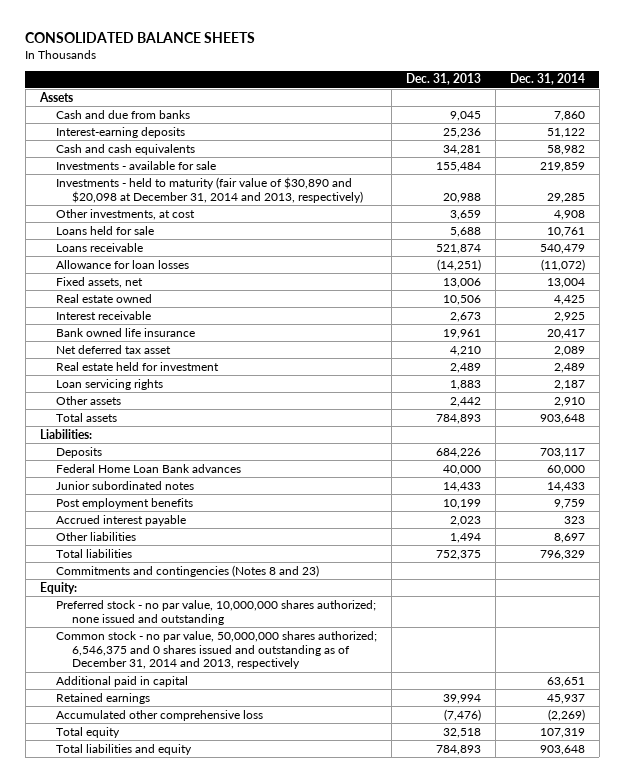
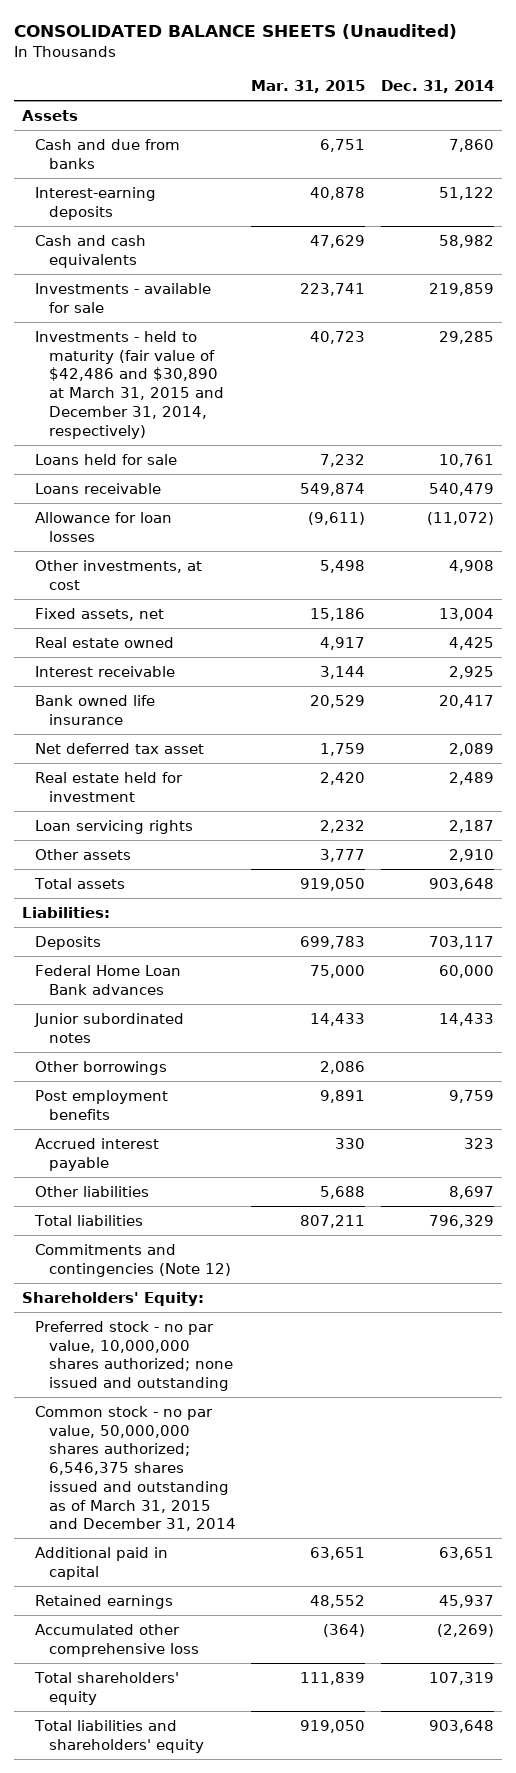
[25,32,256,44] CONSOLIDATED BALANCE SHEETS -> [13,23,457,39] CONSOLIDATED BALANCE SHEETS (Unaudited)
[405,73,481,86] Dec. 31, 2013 -> none
none -> [251,80,366,94] Mar. 31, 2015
[55,176,364,203] Investments - held to maturity (fair value of $30,890 and $20,098 at December 31, 2014 and 2013, respectively) -> [35,330,224,439] Investments - held to maturity (fair value of $42,486 and $30,890 at March 31, 2015 and December 31, 2014, respectively)
[55,208,195,220] Other investments, at cost -> [35,559,203,590] Other investments, at cost
none -> [35,1060,168,1075] Other borrowings
[55,564,319,577] Commitments and contingencies (Notes 8 and 23) -> [35,1243,231,1277] Commitments and contingencies (Note 12)
[39,581,77,594] Equity: -> [21,1291,204,1306] Shareholders' Equity:
[55,630,377,670] Common stock - no par value, 50,000,000 shares authorized; 6,546,375 and 0 shares issued and outstanding as of December 31, 2014 and 2013, respectively -> [35,1405,236,1532] Common stock - no par value, 50,000,000 shares authorized; 6,546,375 shares issued and outstanding as of March 31, 2015 and December 31, 2014
[55,726,120,738] Total equity -> [34,1671,180,1705] Total shareholders' equity
[55,743,192,755] Total liabilities and equity -> [34,1719,204,1753] Total liabilities and shareholders' equity

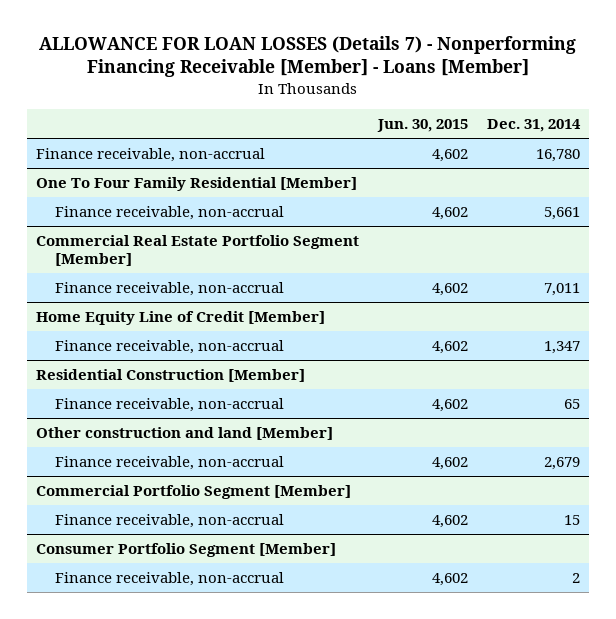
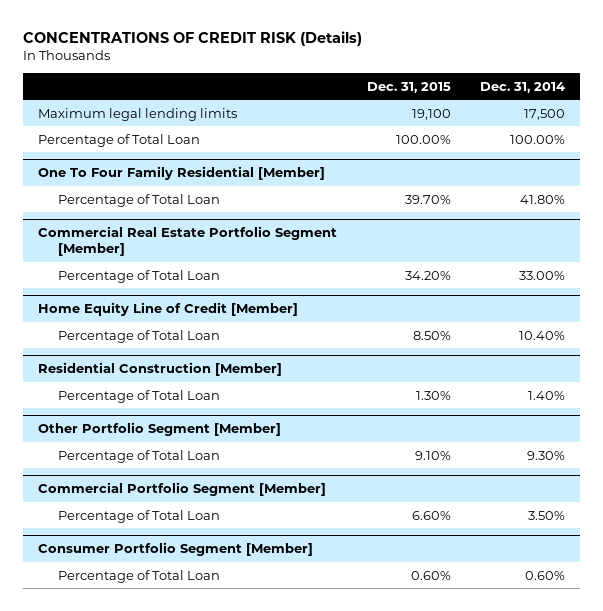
[38,36,576,78] ALLOWANCE FOR LOAN LOSSES (Details 7) - Nonperforming Financing Receivable [Member] - Loans [Member] -> [23,31,363,47] CONCENTRATIONS OF CREDIT RISK (Details)
[376,118,468,132] Jun. 30, 2015 -> none
none -> [366,81,451,93] Dec. 31, 2015
[36,148,266,163] Finance receivable, non-accrual -> none
none -> [38,107,238,121] Maximum legal lending limits
none -> [38,133,201,147] Percentage of Total Loan
[55,206,285,221] Finance receivable, non-accrual -> none
none -> [57,193,220,207] Percentage of Total Loan
[55,282,285,297] Finance receivable, non-accrual -> none
none -> [57,269,220,283] Percentage of Total Loan
[55,340,285,355] Finance receivable, non-accrual -> none
none -> [57,329,220,343] Percentage of Total Loan
[55,398,285,413] Finance receivable, non-accrual -> none
[55,456,285,471] Finance receivable, non-accrual -> none
none -> [57,389,220,403] Percentage of Total Loan
[36,427,334,441] Other construction and land [Member] -> [38,422,282,437] Other Portfolio Segment [Member]
none -> [57,449,220,463] Percentage of Total Loan
[55,514,285,529] Finance receivable, non-accrual -> none
none -> [57,509,220,523] Percentage of Total Loan
[55,572,285,587] Finance receivable, non-accrual -> none
none -> [57,569,220,583] Percentage of Total Loan

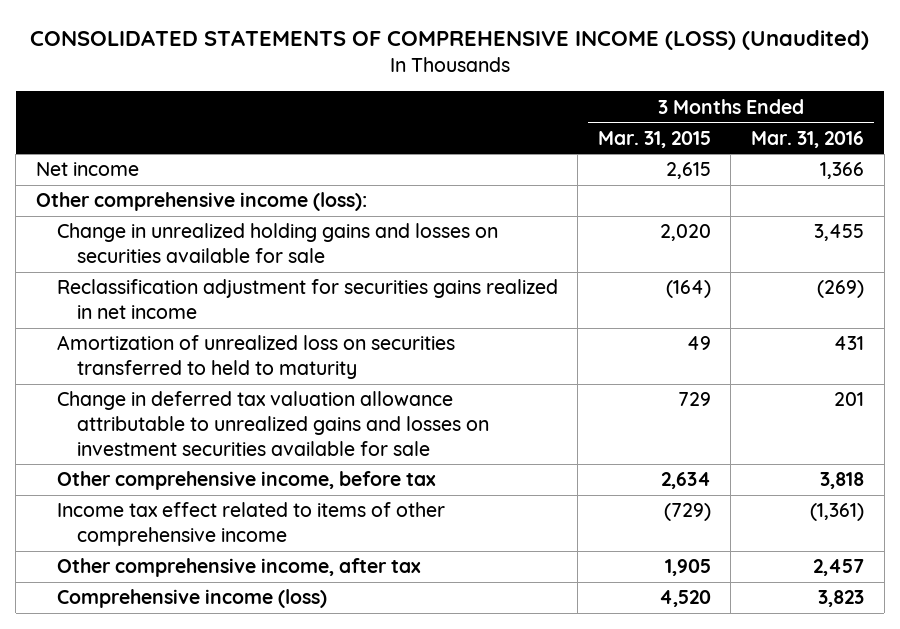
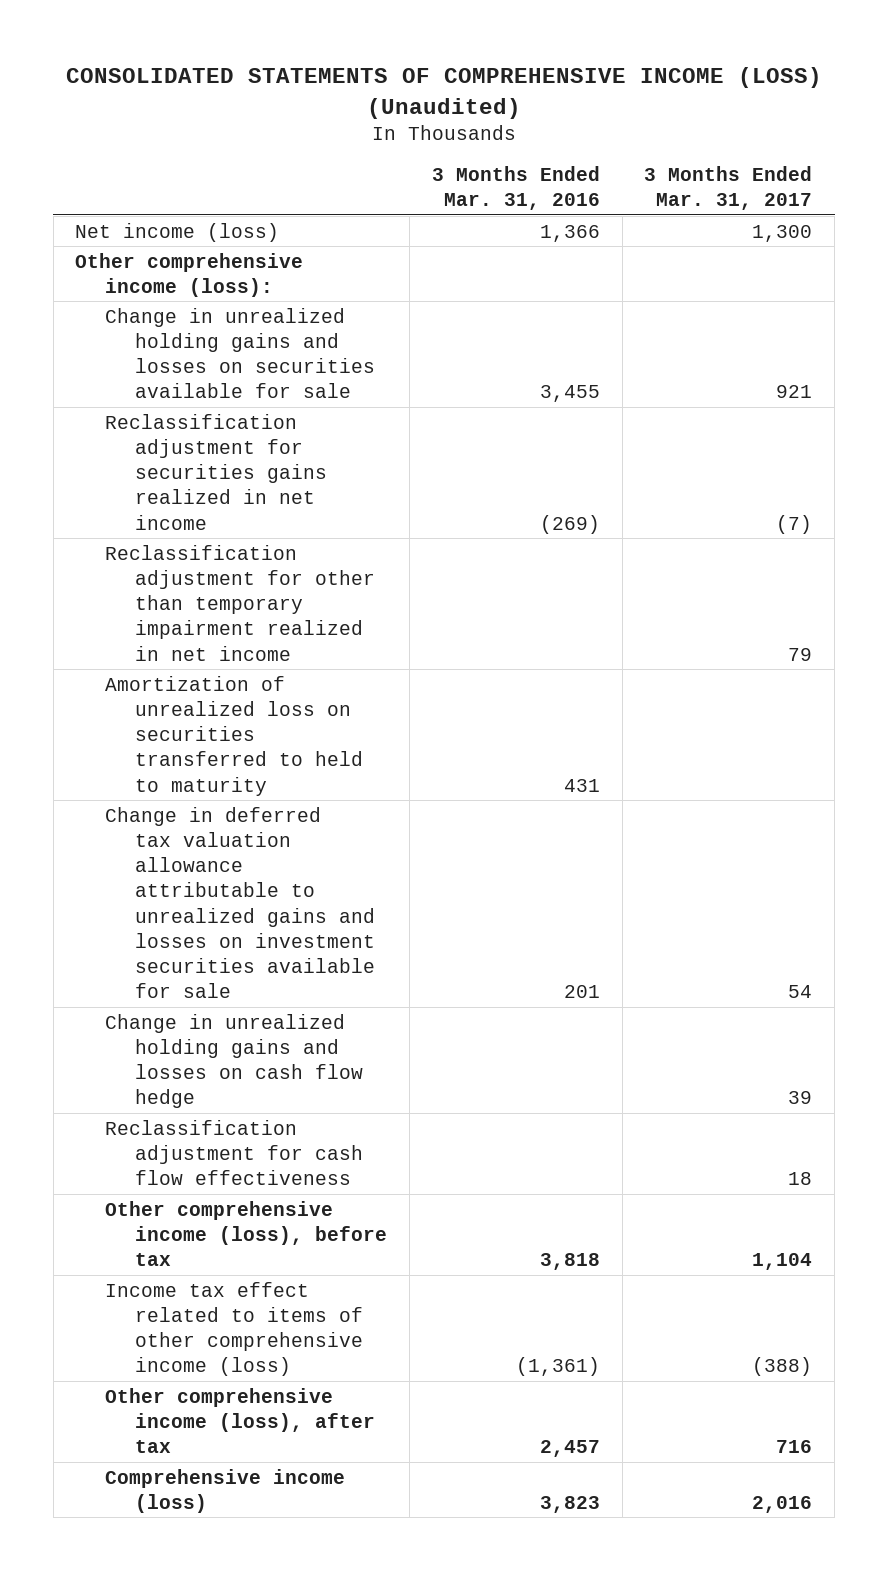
[597,130,711,148] Mar. 31, 2015 -> none
none -> [644,166,813,211] 3 Months Ended Mar. 31, 2017
[35,162,139,177] Net income -> [75,222,280,242] Net income (loss)
none -> [105,544,376,661] Reclassification adjustment for other than temporary impairment realized in net income
none -> [105,1013,364,1109] Change in unrealized holding gains and losses on cash flow hedge
none -> [105,1119,364,1186] Reclassification adjustment for cash flow effectiveness
[56,471,436,491] Other comprehensive income, before tax -> [105,1200,388,1267] Other comprehensive income (loss), before tax
[56,502,445,547] Income tax effect related to items of other comprehensive income -> [105,1281,364,1377] Income tax effect related to items of other comprehensive income (loss)
[56,558,421,578] Other comprehensive income, after tax -> [105,1387,376,1454] Other comprehensive income (loss), after tax

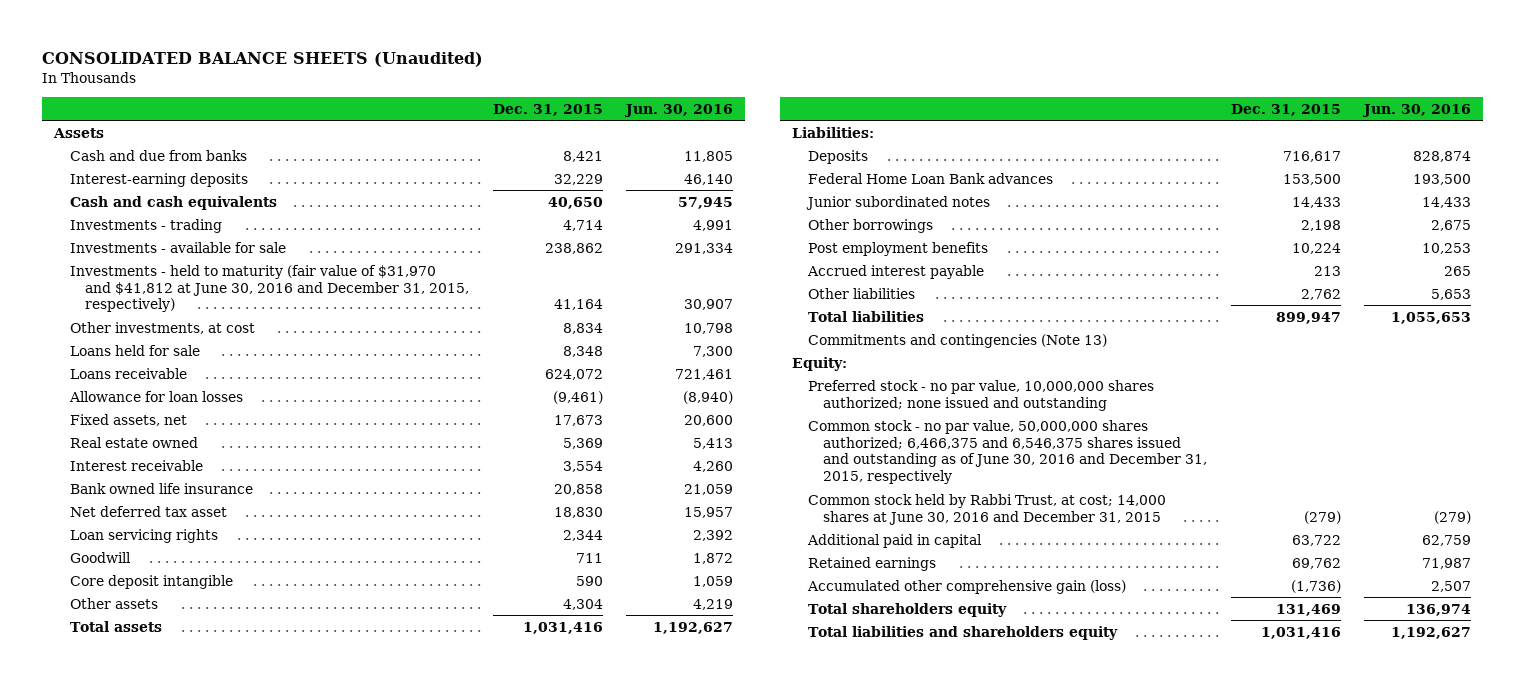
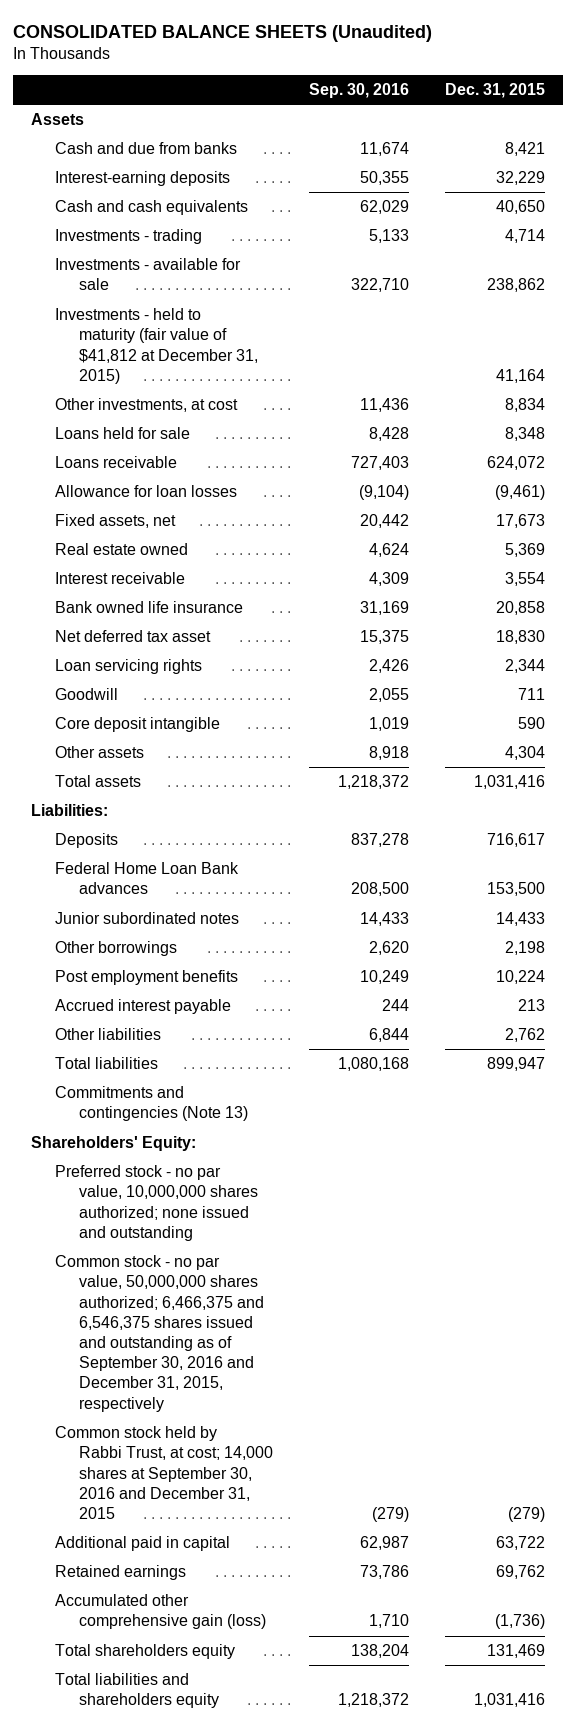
[624,103,734,117] Jun. 30, 2016 -> none
none -> [309,83,410,99] Sep. 30, 2016
[69,264,469,313] Investments - held to maturity (fair value of $31,970 and $41,812 at June 30, 2016 and December 31, 2015, respectively) -> [55,308,258,384] Investments - held to maturity (fair value of $41,812 at December 31, 2015)
[792,356,848,371] Equity: -> [31,1136,197,1152] Shareholders' Equity:
[807,419,1207,485] Common stock - no par value, 50,000,000 shares authorized; 6,466,375 and 6,546,375 shares issued and outstanding as of June 30, 2016 and December 31, 2015, respectively -> [55,1255,264,1412] Common stock - no par value, 50,000,000 shares authorized; 6,466,375 and 6,546,375 shares issued and outstanding as of September 30, 2016 and December 31, 2015, respectively
[807,493,1166,525] Common stock held by Rabbi Trust, at cost; 14,000 shares at June 30, 2016 and December 31, 2015 -> [55,1426,273,1520] Common stock held by Rabbi Trust, at cost; 14,000 shares at September 30, 2016 and December 31, 2015

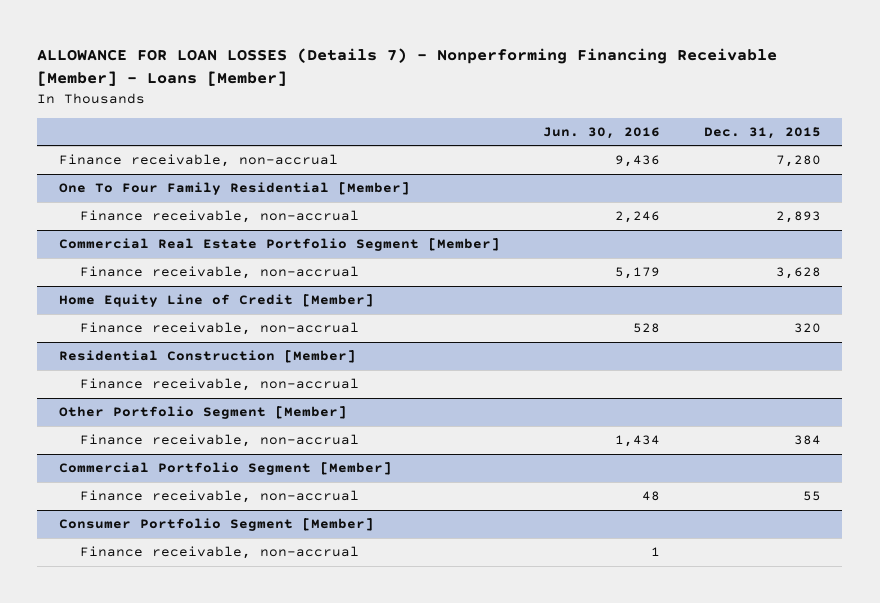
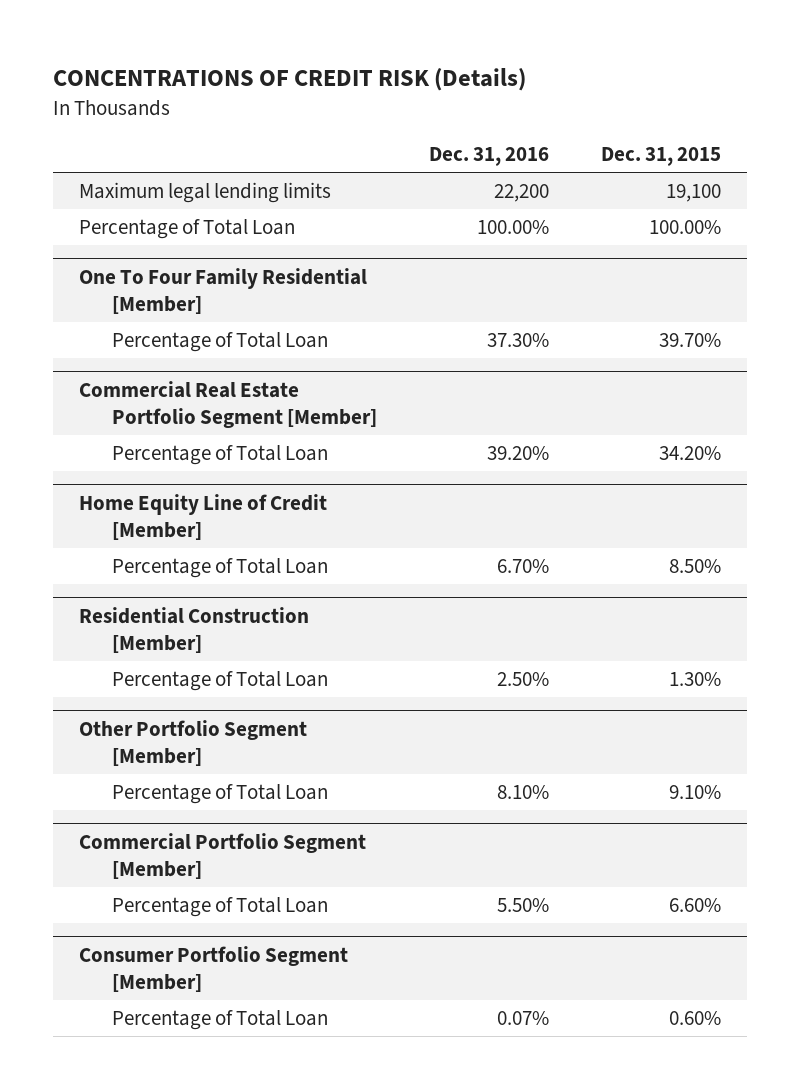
[37,48,778,86] ALLOWANCE FOR LOAN LOSSES (Details 7) - Nonperforming Financing Receivable [Member] - Loans [Member] -> [53,67,527,91] CONCENTRATIONS OF CREDIT RISK (Details)
[543,126,661,139] Jun. 30, 2016 -> none
none -> [429,147,550,167] Dec. 31, 2016
[58,154,338,168] Finance receivable, non-accrual -> none
none -> [78,182,331,204] Maximum legal lending limits
none -> [78,219,295,240] Percentage of Total Loan
[80,210,360,224] Finance receivable, non-accrual -> none
none -> [112,332,329,353] Percentage of Total Loan
[80,266,360,280] Finance receivable, non-accrual -> none
none -> [112,445,329,466] Percentage of Total Loan
[80,322,360,336] Finance receivable, non-accrual -> none
none -> [112,558,329,579] Percentage of Total Loan
[80,378,360,392] Finance receivable, non-accrual -> none
none -> [112,671,329,692] Percentage of Total Loan
[80,434,360,448] Finance receivable, non-accrual -> none
none -> [112,784,329,805] Percentage of Total Loan
[80,490,360,504] Finance receivable, non-accrual -> none
none -> [112,897,329,918] Percentage of Total Loan
[80,546,360,560] Finance receivable, non-accrual -> none
none -> [112,1010,329,1031] Percentage of Total Loan

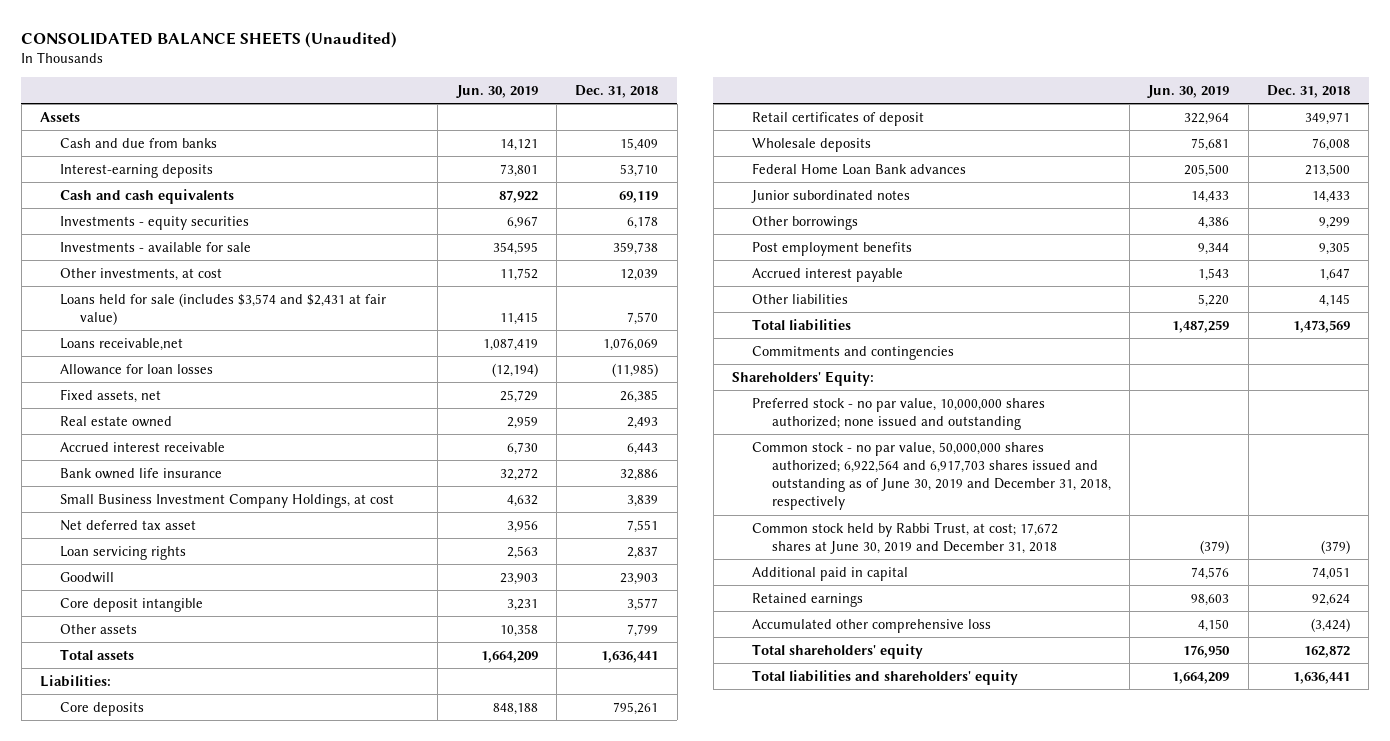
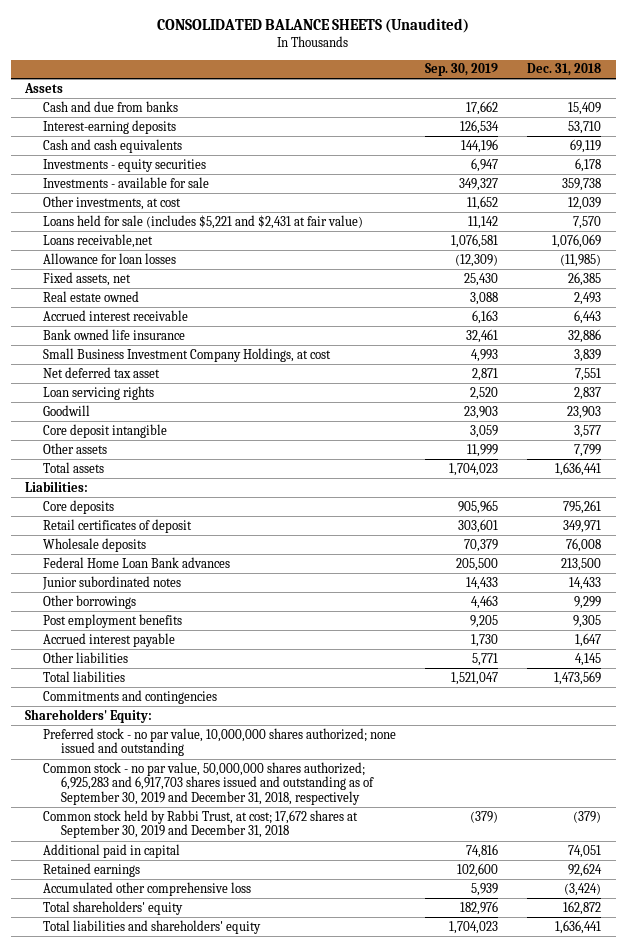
[455,85,538,99] Jun. 30, 2019 -> none
none -> [425,63,499,77] Sep. 30, 2019
[60,292,387,325] Loans held for sale (includes $3,574 and $2,431 at fair value) -> [42,214,363,229] Loans held for sale (includes $5,221 and $2,431 at fair value)
[751,441,1111,511] Common stock - no par value, 50,000,000 shares authorized; 6,922,564 and 6,917,703 shares issued and outstanding as of June 30, 2019 and December 31, 2018, respectively -> [42,761,374,806] Common stock - no par value, 50,000,000 shares authorized; 6,925,283 and 6,917,703 shares issued and outstanding as of September 30, 2019 and December 31, 2018, respectively
[751,521,1058,554] Common stock held by Rabbi Trust, at cost; 17,672 shares at June 30, 2019 and December 31, 2018 -> [42,809,358,839] Common stock held by Rabbi Trust, at cost; 17,672 shares at September 30, 2019 and December 31, 2018

